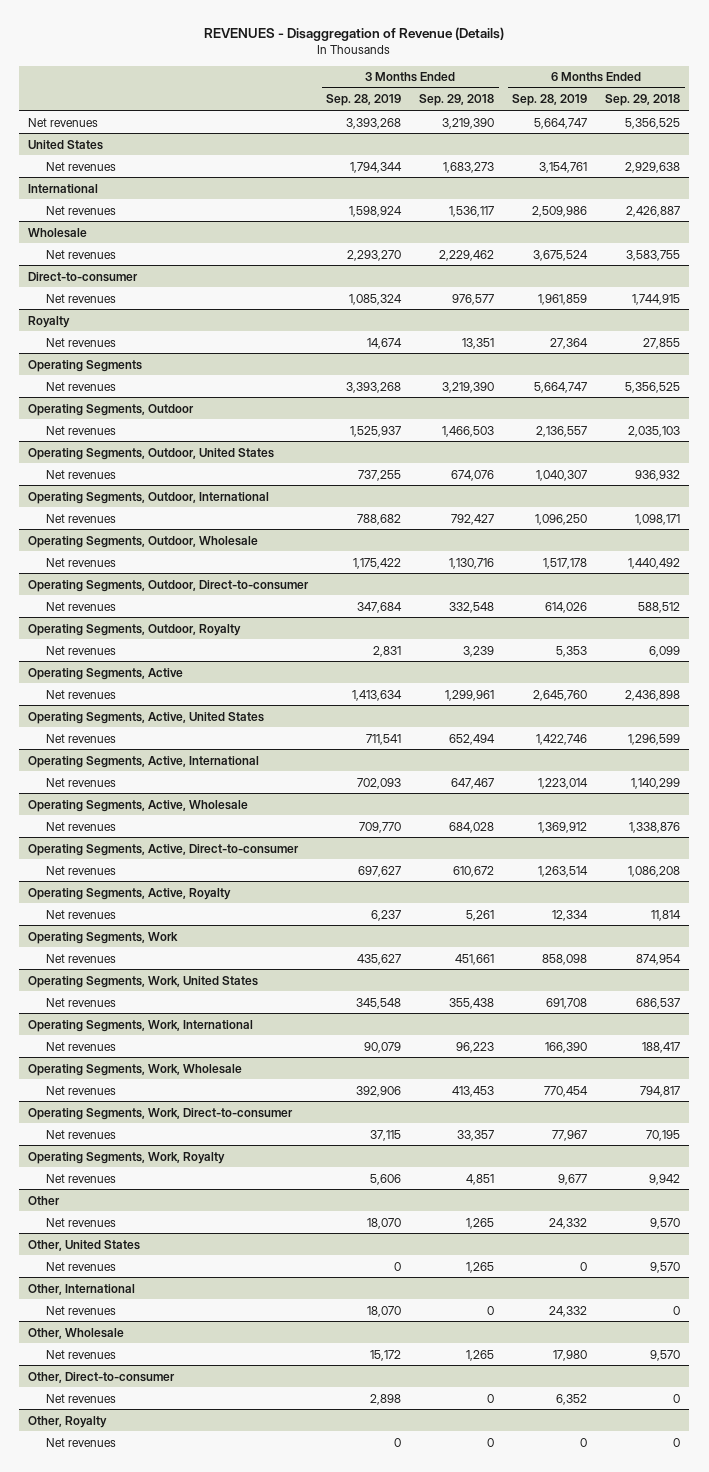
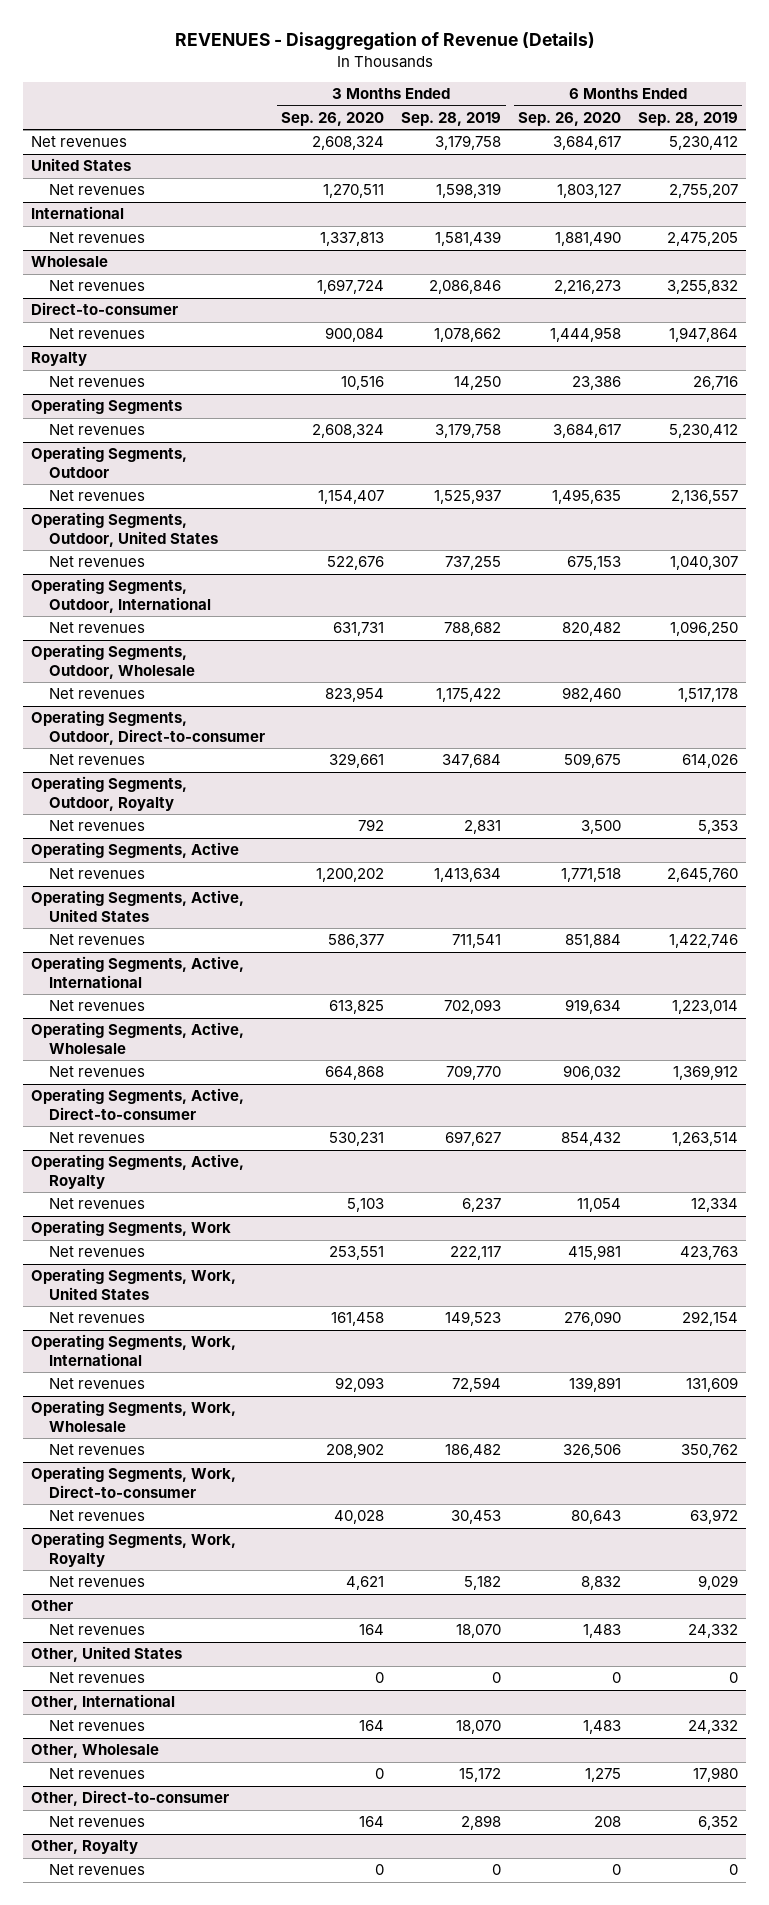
[419,94,495,107] Sep. 29, 2018 -> none
[605,94,681,107] Sep. 29, 2018 -> none
none -> [281,111,385,126] Sep. 26, 2020
none -> [518,111,622,126] Sep. 26, 2020
[346,117,402,129] 3,393,268 -> [435,135,502,151] 3,179,758
[534,117,588,129] 5,664,747 -> [668,136,738,151] 5,230,412
[350,161,403,173] 1,794,344 -> [436,183,502,199] 1,598,319
[539,161,588,173] 3,154,761 -> [668,184,738,199] 2,755,207
[349,205,403,217] 1,598,924 -> [435,231,502,247] 1,581,439
[532,205,588,217] 2,509,986 -> [666,232,738,247] 2,475,205
[347,249,402,261] 2,293,270 -> [429,280,502,295] 2,086,846
[533,249,589,261] 3,675,524 -> [666,280,738,295] 3,255,832
[349,293,403,305] 1,085,324 -> [434,328,502,343] 1,078,662
[538,293,588,305] 1,961,859 -> [668,327,738,343] 1,947,864
[367,337,403,349] 14,674 -> [454,376,502,391] 14,250
[550,337,589,349] 27,364 -> [692,376,738,391] 26,716
[346,381,402,393] 3,393,268 -> [435,423,502,439] 3,179,758
[534,381,588,393] 5,664,747 -> [668,424,738,439] 5,230,412
[357,953,402,965] 435,627 -> [450,1246,502,1261] 222,117
[542,953,588,965] 858,098 -> [679,1246,738,1261] 423,763
[356,997,402,1009] 345,548 -> [445,1311,502,1327] 149,523
[546,997,588,1009] 691,708 -> [681,1311,738,1327] 292,154
[364,1041,402,1053] 90,079 -> [452,1377,502,1393] 72,594
[545,1041,588,1053] 166,390 -> [685,1377,738,1393] 131,609
[356,1085,402,1097] 392,906 -> [445,1444,502,1459] 186,482
[544,1085,589,1097] 770,454 -> [680,1444,738,1459] 350,762
[370,1129,402,1141] 37,115 -> [451,1510,502,1525] 30,453
[552,1129,588,1141] 77,967 -> [689,1509,738,1525] 63,972
[370,1173,402,1185] 5,606 -> [464,1576,502,1591] 5,182
[558,1173,588,1185] 9,677 -> [697,1575,738,1591] 9,029

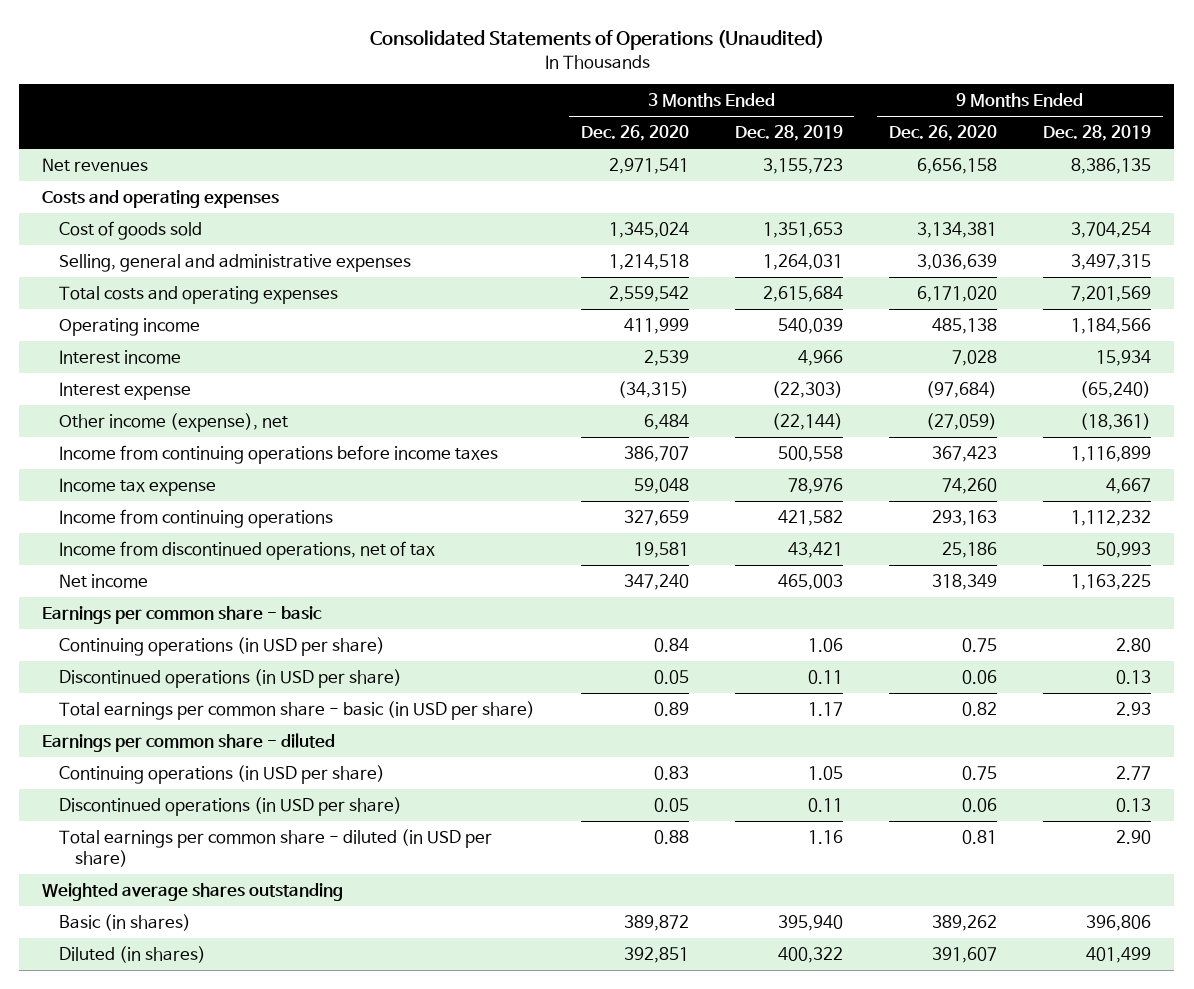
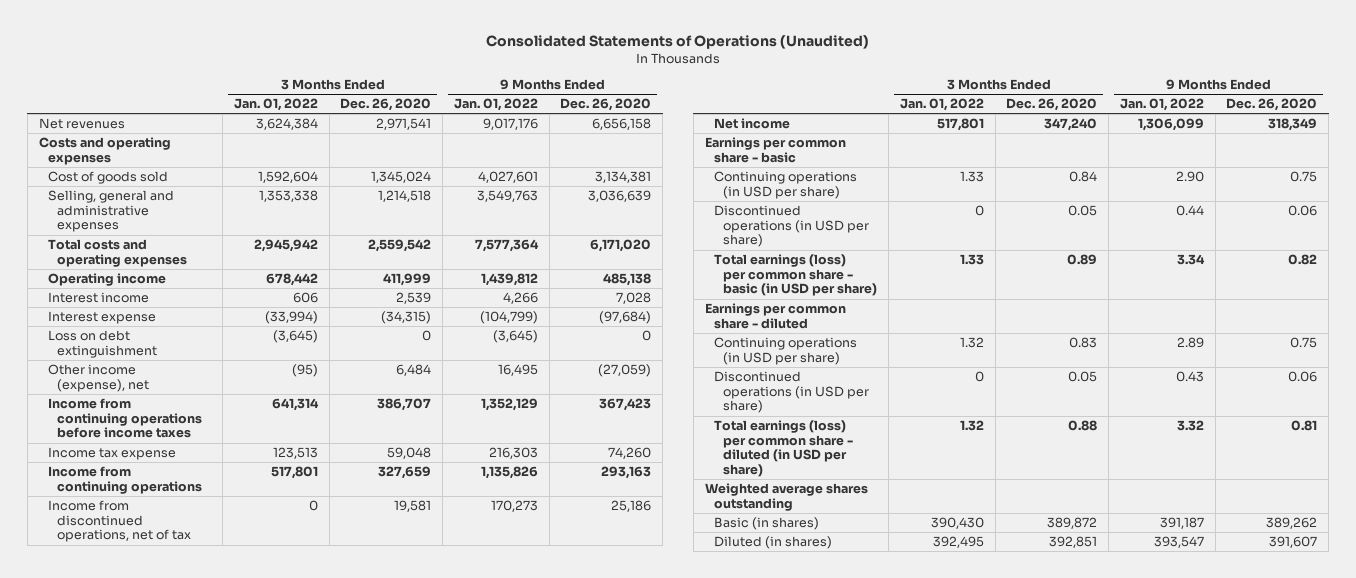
[734,125,843,142] Dec. 28, 2019 -> none
[1043,125,1152,142] Dec. 28, 2019 -> none
none -> [233,98,318,112] Jan. 01, 2022
none -> [453,98,538,112] Jan. 01, 2022
none -> [47,330,158,358] Loss on debt extinguishment
[58,700,535,720] Total earnings per common share - basic (in USD per share) -> [713,254,878,297] Total earnings (loss) per common share - basic (in USD per share)
[58,828,492,867] Total earnings per common share - diluted (in USD per share) -> [713,420,854,478] Total earnings (loss) per common share - diluted (in USD per share)

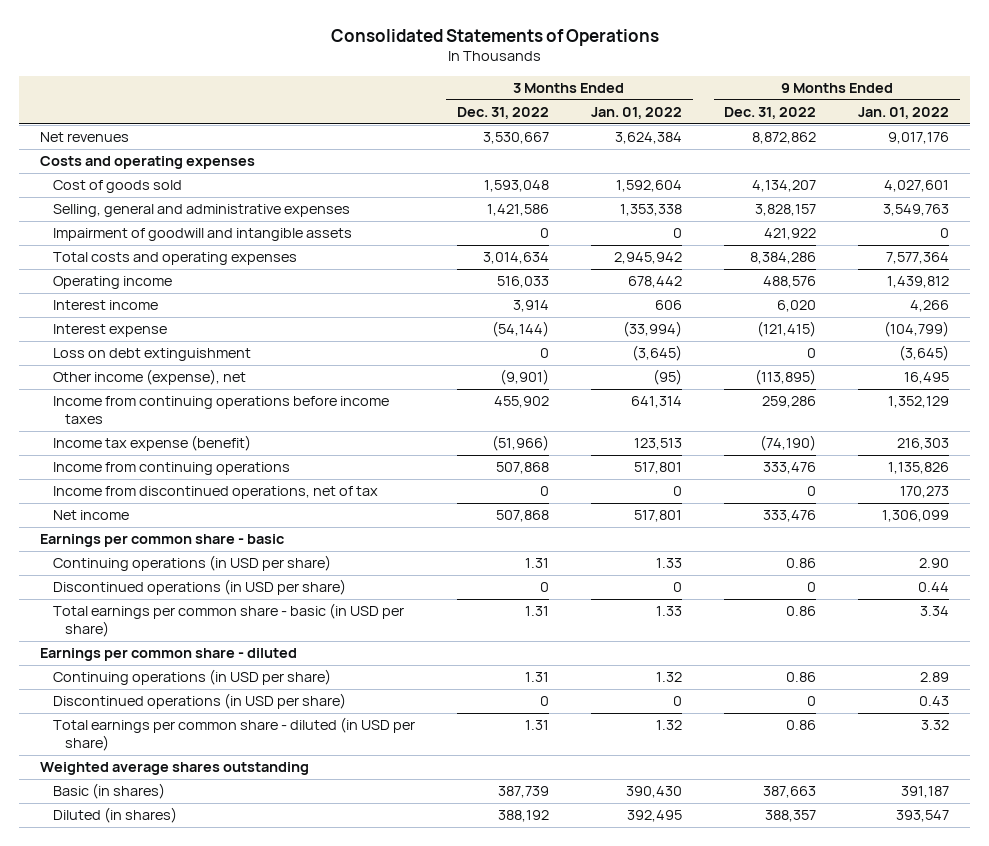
[485,35,869,50] Consolidated Statements of Operations (Unaudited) -> [330,28,659,46] Consolidated Statements of Operations
[340,98,432,112] Dec. 26, 2020 -> none
[560,98,652,112] Dec. 26, 2020 -> none
none -> [456,107,549,120] Dec. 31, 2022
none -> [724,107,817,120] Dec. 31, 2022
none -> [52,228,352,242] Impairment of goodwill and intangible assets
[47,447,176,461] Income tax expense -> [52,435,251,452] Income tax expense (benefit)
[713,254,878,297] Total earnings (loss) per common share - basic (in USD per share) -> [52,603,404,637] Total earnings per common share - basic (in USD per share)
[713,420,854,478] Total earnings (loss) per common share - diluted (in USD per share) -> [52,717,415,751] Total earnings per common share - diluted (in USD per share)

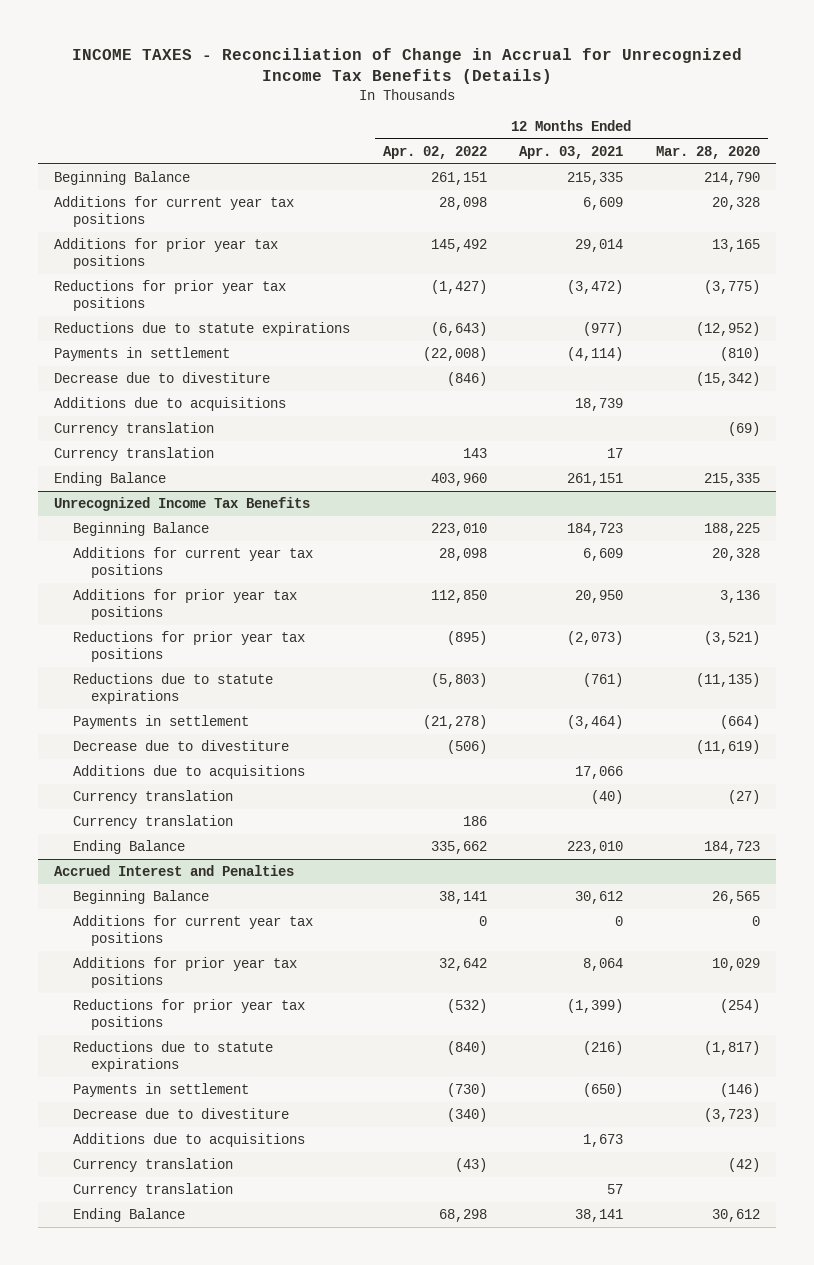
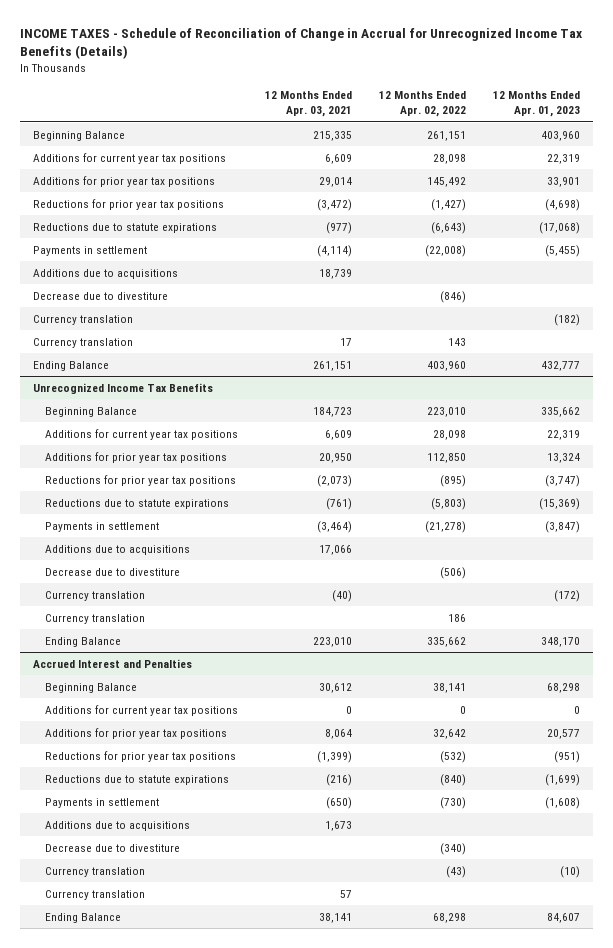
[72,47,743,85] INCOME TAXES - Reconciliation of Change in Accrual for Unrecognized Income Tax Benefits (Details) -> [19,27,582,60] INCOME TAXES - Schedule of Reconciliation of Change in Accrual for Unrecognized Income Tax Benefits (Details)
[655,145,760,159] Mar. 28, 2020 -> none
none -> [492,91,580,118] 12 Months Ended Apr. 01, 2023
[54,372,271,384] Decrease due to divestiture -> [33,291,169,300] Decrease due to divestiture
[72,740,289,752] Decrease due to divestiture -> [44,567,180,576] Decrease due to divestiture
[72,1108,289,1120] Decrease due to divestiture -> [44,843,180,852] Decrease due to divestiture

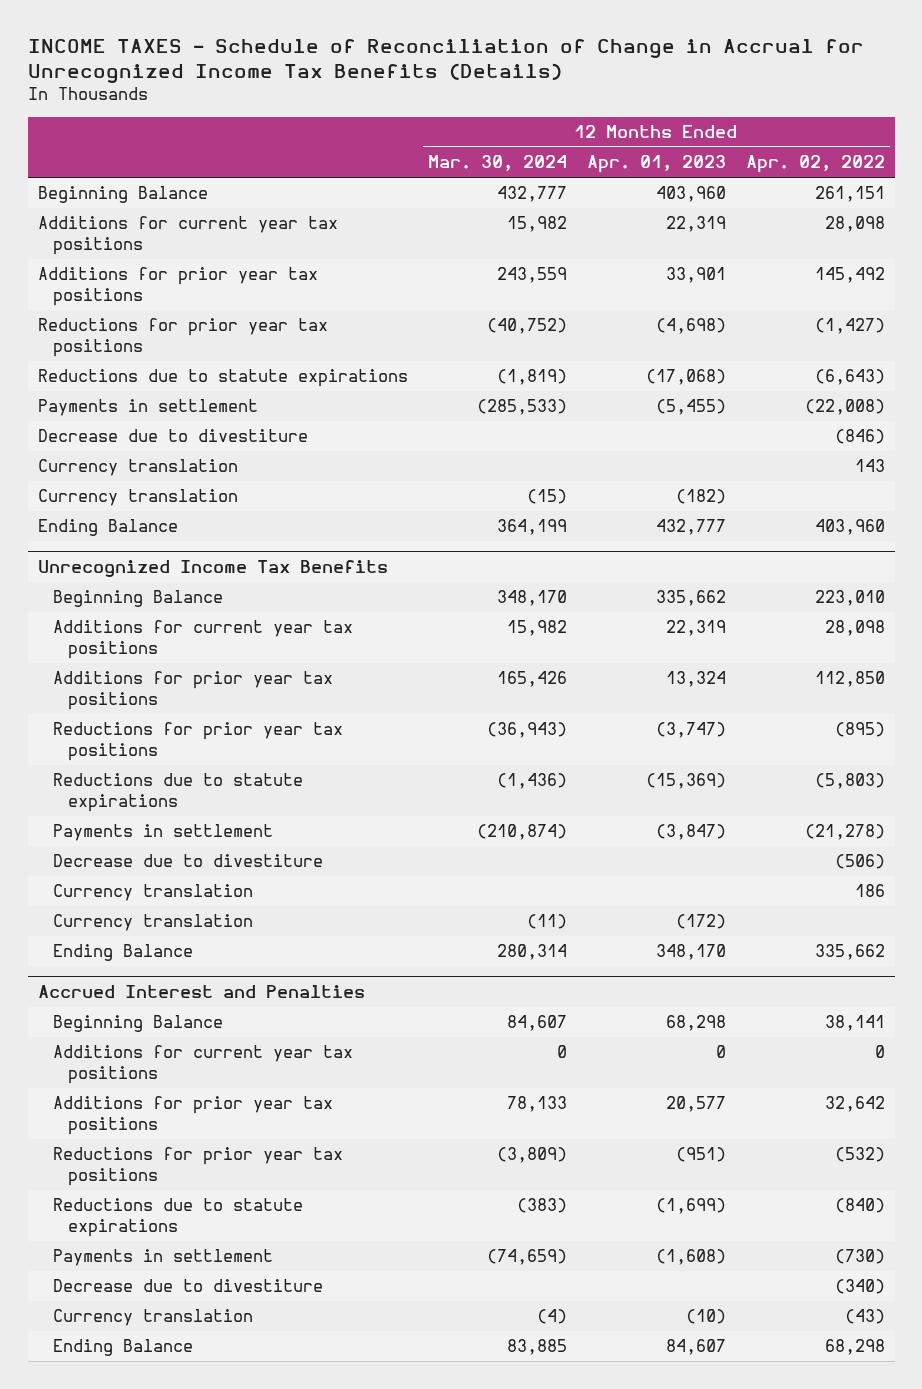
[264,91,352,118] 12 Months Ended Apr. 03, 2021 -> none
none -> [427,155,567,172] Mar. 30, 2024
[33,268,179,279] Additions due to acquisitions -> none
[33,314,134,325] Currency translation -> [37,489,238,507] Currency translation
[44,544,190,555] Additions due to acquisitions -> none
[44,590,145,601] Currency translation -> [52,914,253,932] Currency translation
[44,820,190,831] Additions due to acquisitions -> none
[44,889,145,900] Currency translation -> none

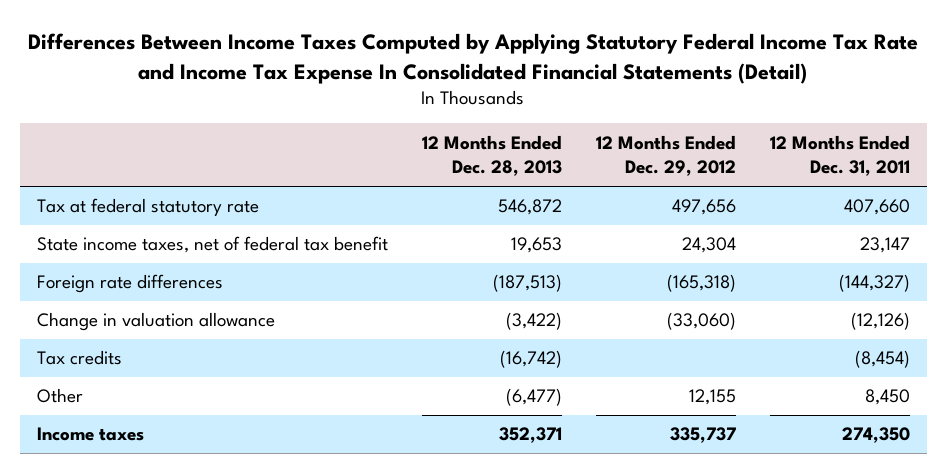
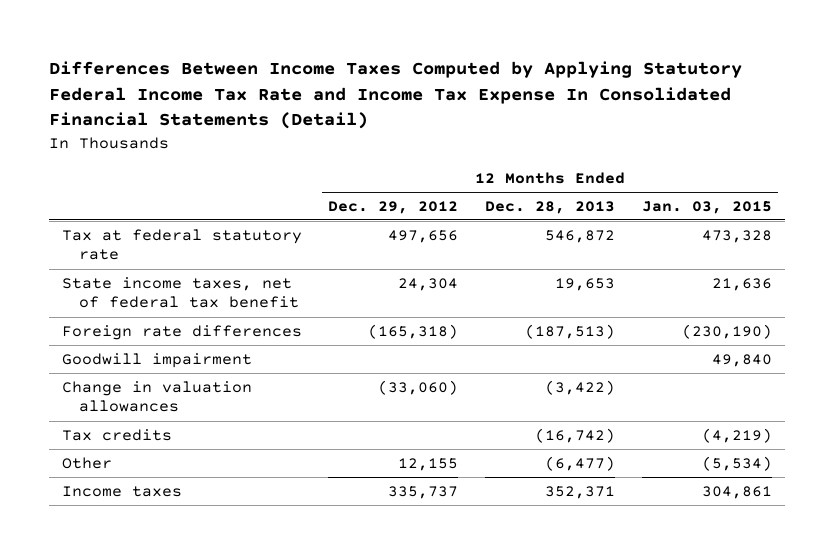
[769,134,910,177] 12 Months Ended Dec. 31, 2011 -> none
none -> [641,200,772,214] Jan. 03, 2015
none -> [61,352,252,368] Goodwill impairment
[36,312,275,332] Change in valuation allowance -> [61,380,252,413] Change in valuation allowances

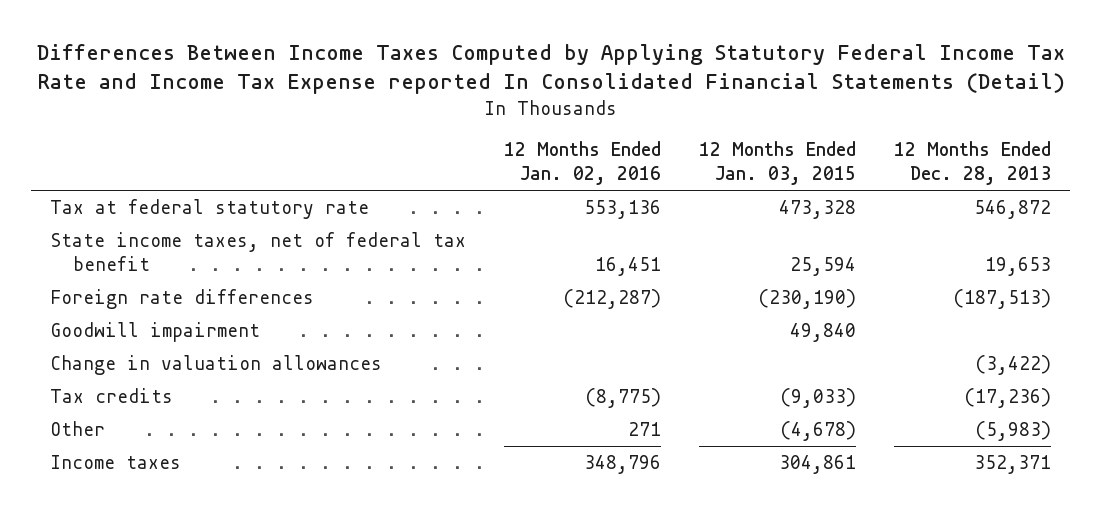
[48,61,742,130] Differences Between Income Taxes Computed by Applying Statutory Federal Income Tax Rate and Income Tax Expense In Consolidated Financial Statements (Detail) -> [36,44,1065,95] Differences Between Income Taxes Computed by Applying Statutory Federal Income Tax Rate and Income Tax Expense reported In Consolidated Financial Statements (Detail)
[328,200,459,214] Dec. 29, 2012 -> none
none -> [503,141,661,186] 12 Months Ended Jan. 02, 2016
[711,277,772,291] 21,636 -> [790,256,857,276] 25,594
[534,427,615,443] (16,742) -> [964,387,1052,408] (17,236)
[701,427,772,443] (4,219) -> [780,387,857,408] (9,033)
[544,455,615,471] (6,477) -> [975,420,1052,441] (5,983)
[701,455,772,471] (5,534) -> [780,420,857,441] (4,678)

